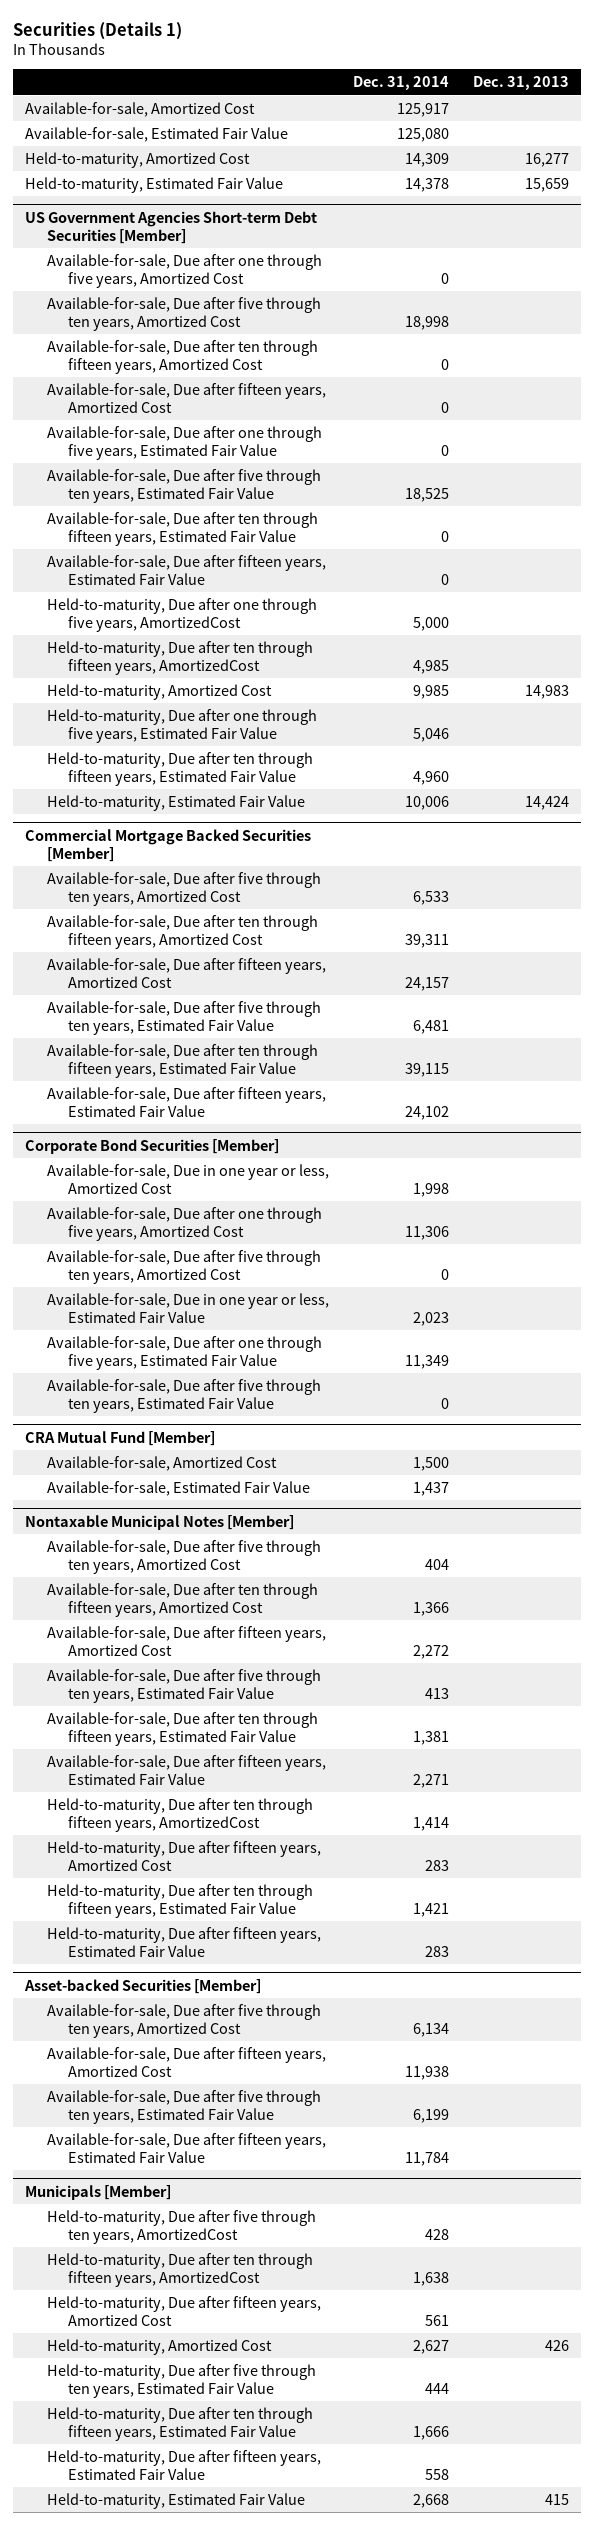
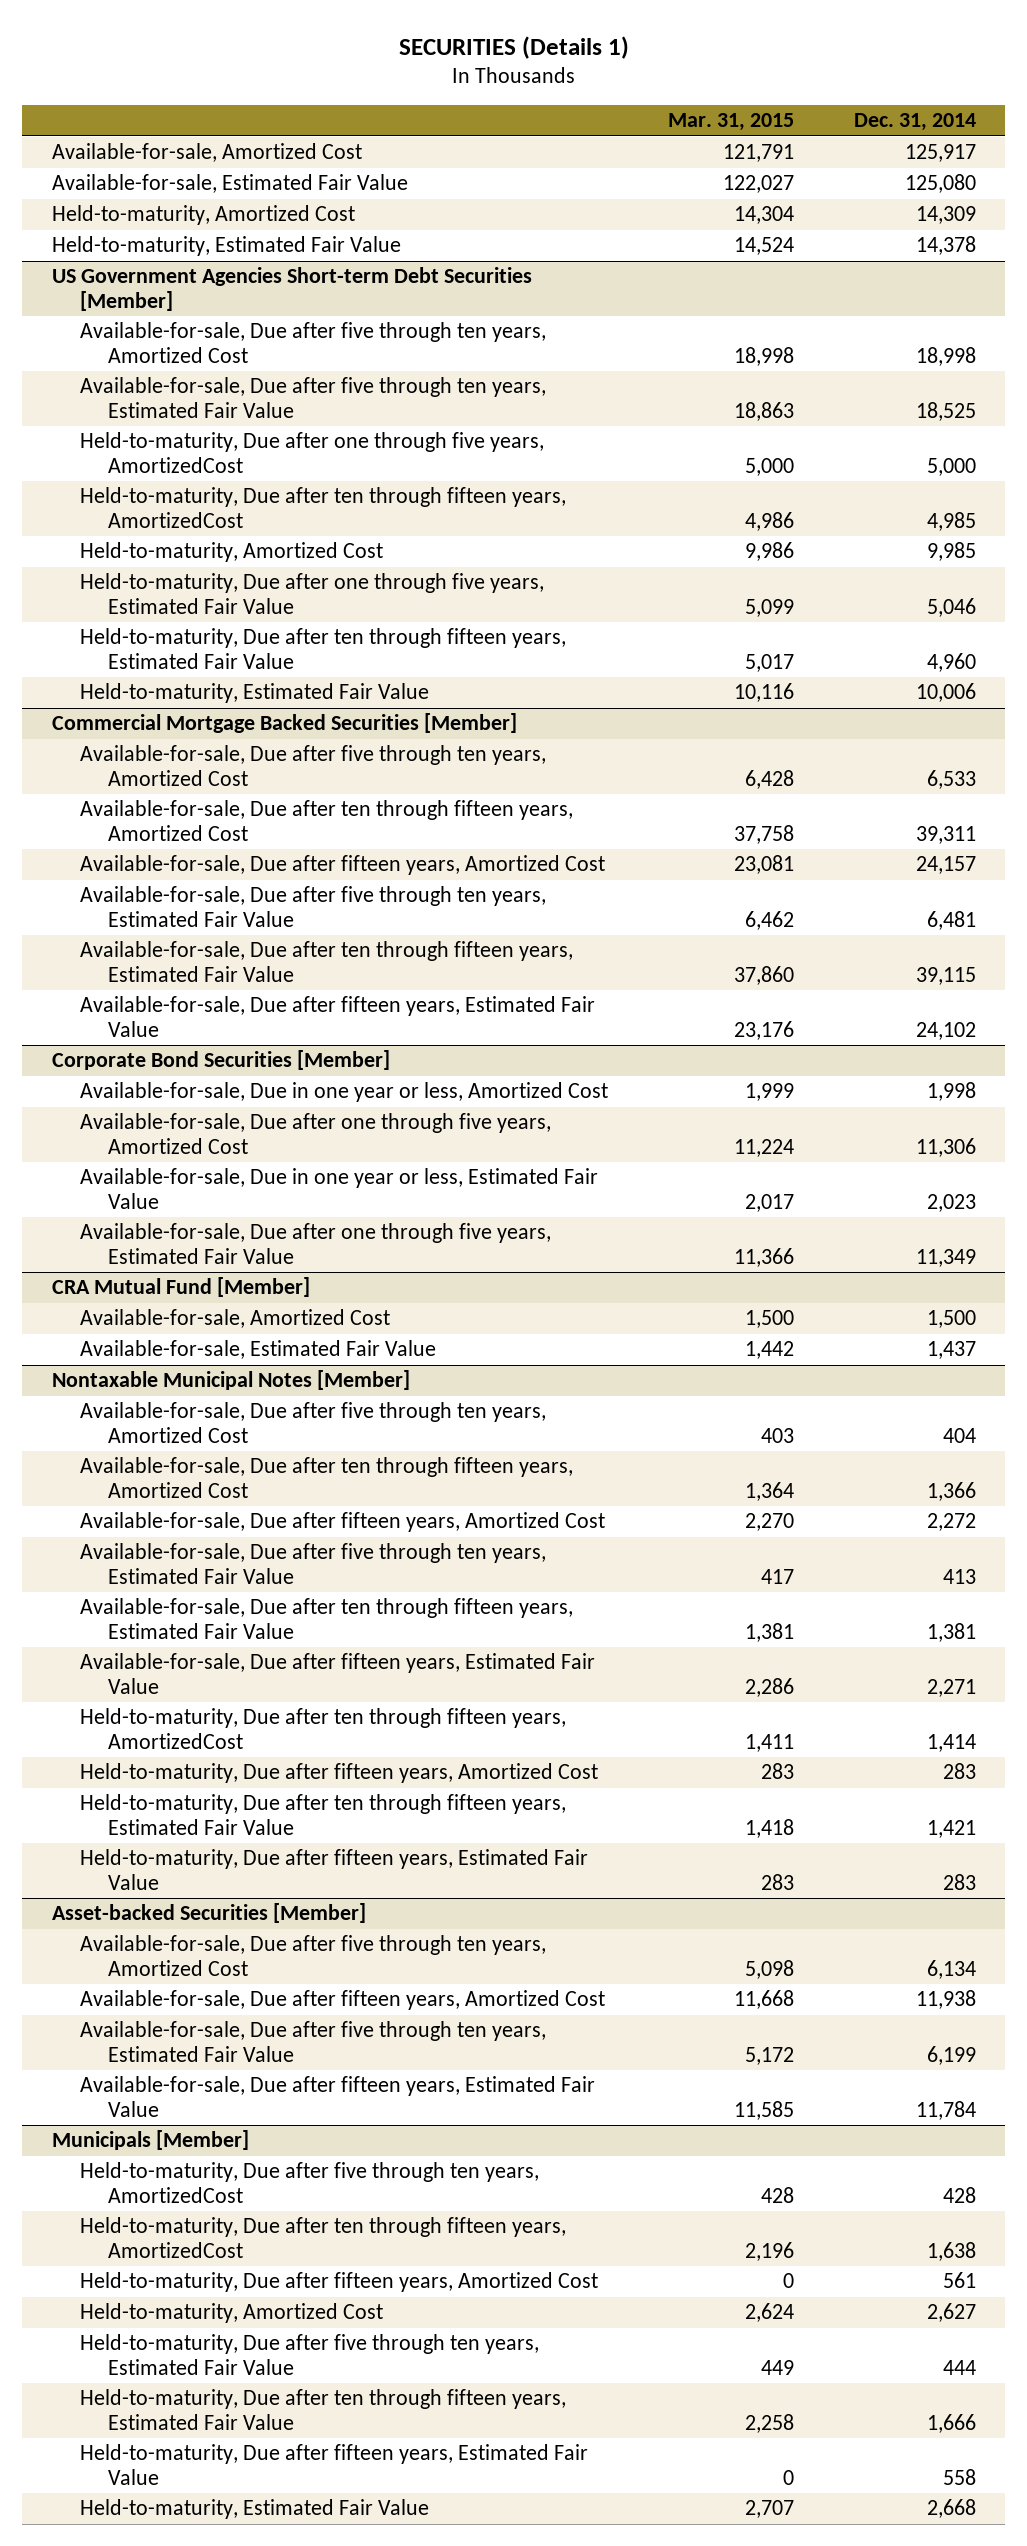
[13,21,183,40] Securities (Details 1) -> [398,35,629,59] SECURITIES (Details 1)
[472,76,569,91] Dec. 31, 2013 -> none
none -> [667,113,794,132] Mar. 31, 2015
[46,253,322,288] Available-for-sale, Due after one through five years, Amortized Cost -> none
[46,339,318,374] Available-for-sale, Due after ten through fifteen years, Amortized Cost -> none
[46,382,326,413] Available-for-sale, Due after fifteen years, Amortized Cost -> none
[46,425,322,460] Available-for-sale, Due after one through five years, Estimated Fair Value -> none
[46,511,318,546] Available-for-sale, Due after ten through fifteen years, Estimated Fair Value -> none
[46,554,326,585] Available-for-sale, Due after fifteen years, Estimated Fair Value -> none
[46,1249,321,1284] Available-for-sale, Due after five through ten years, Amortized Cost -> none
[46,1378,321,1413] Available-for-sale, Due after five through ten years, Estimated Fair Value -> none

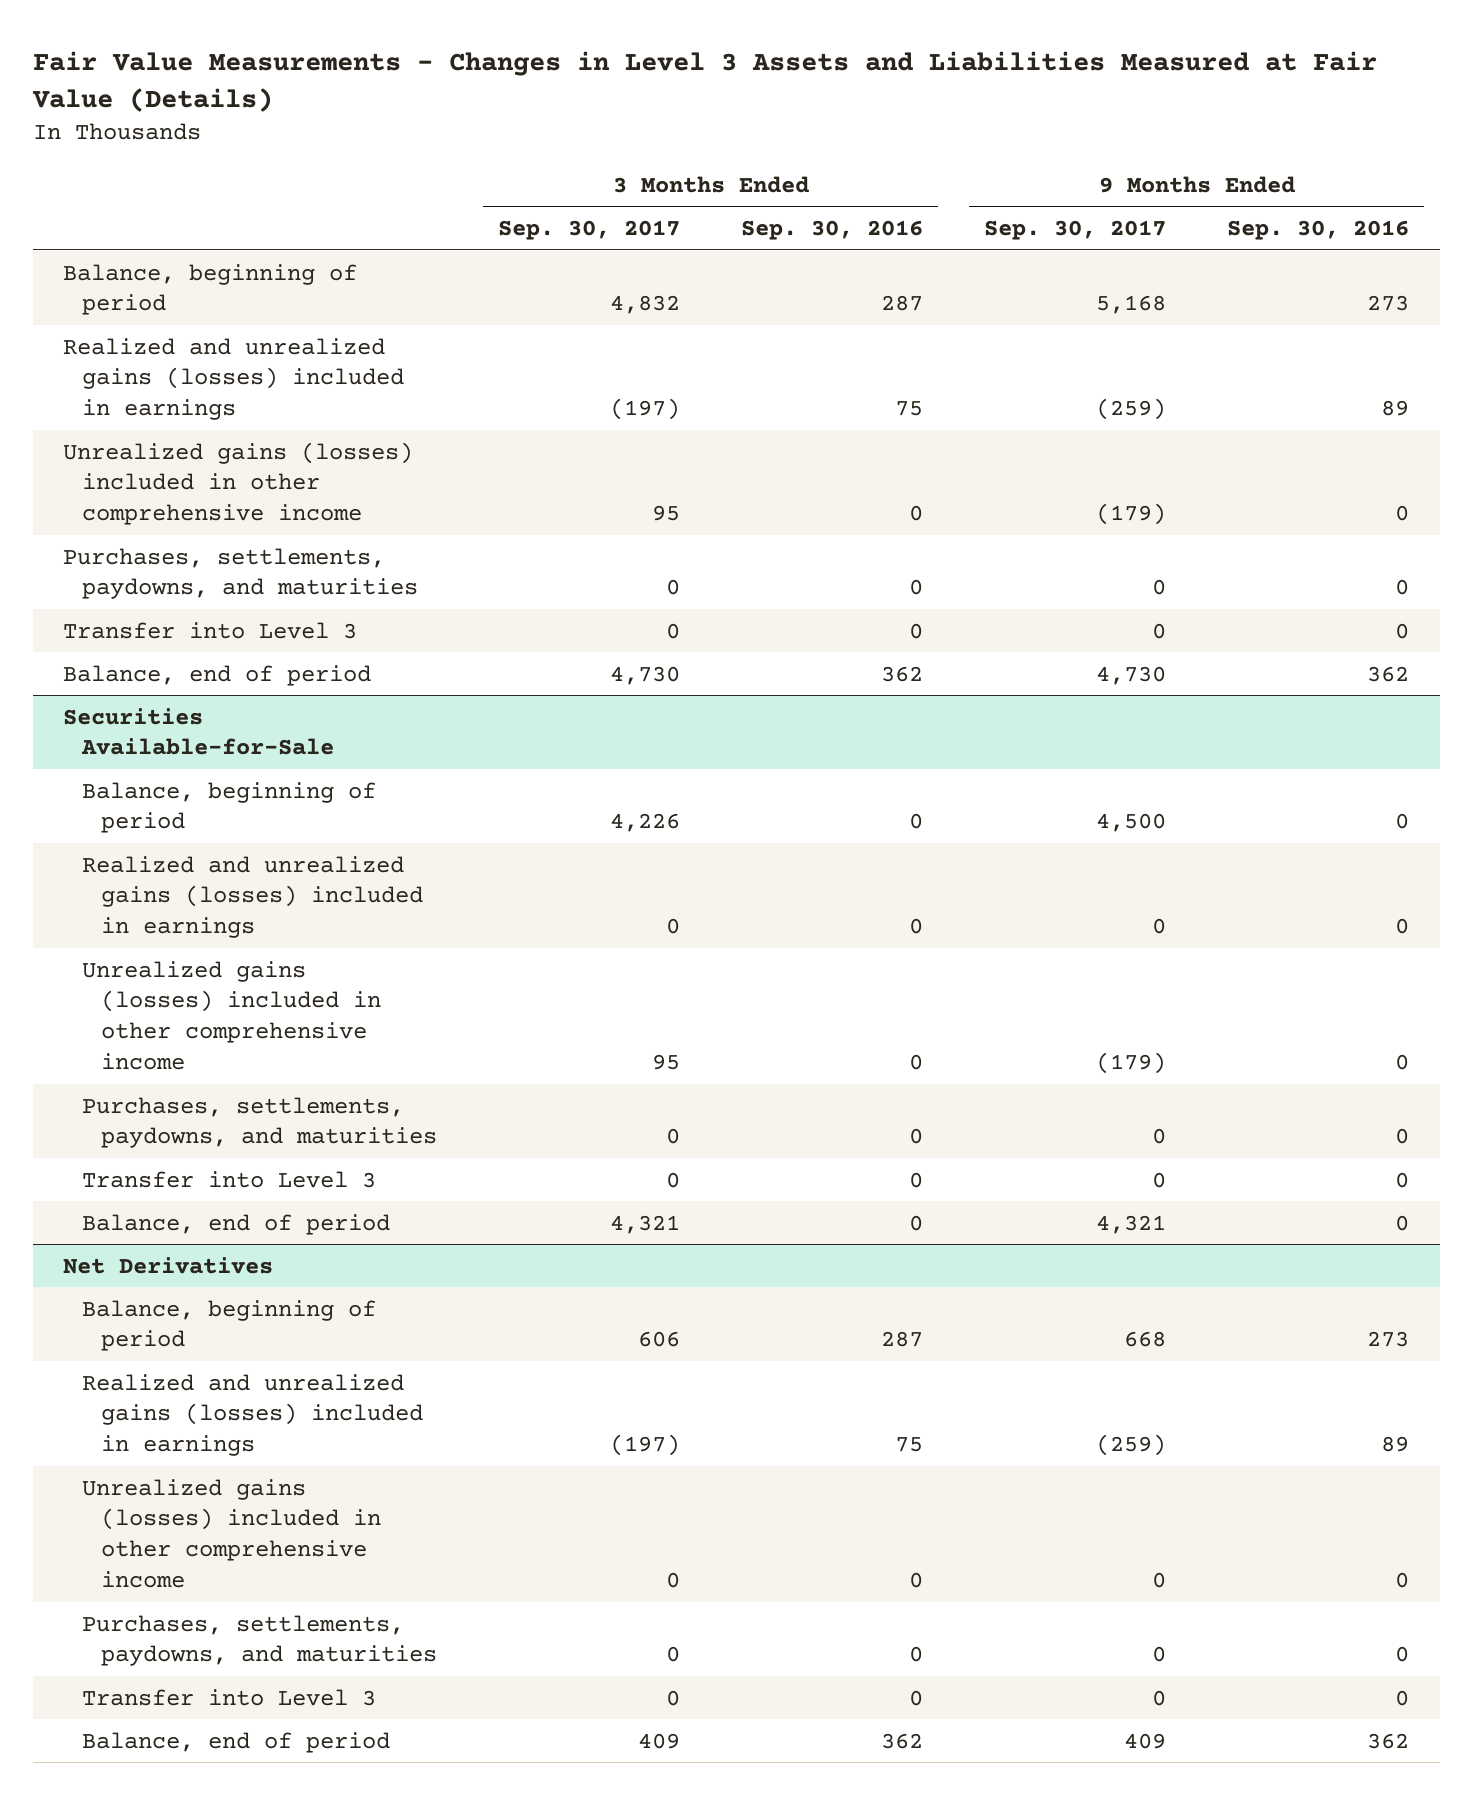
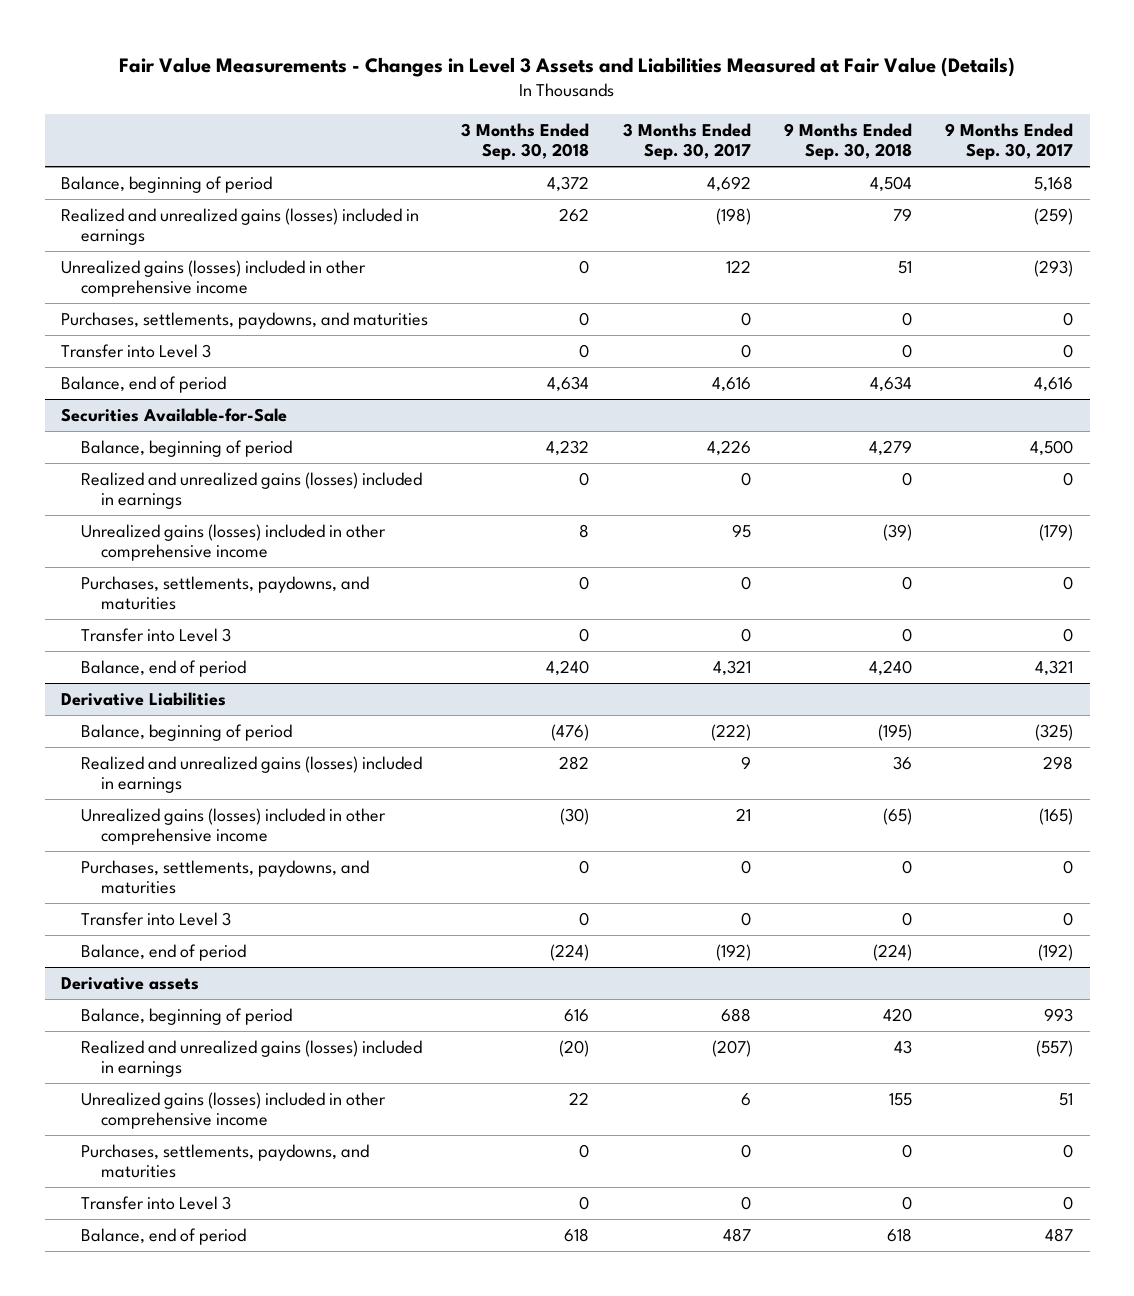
[741,219,924,240] Sep. 30, 2016 -> none
[1227,219,1410,240] Sep. 30, 2016 -> none
none -> [461,122,590,161] 3 Months Ended Sep. 30, 2018
none -> [783,122,912,161] 9 Months Ended Sep. 30, 2018
[610,295,681,315] 4,832 -> [706,175,751,192] 4,692
[610,398,681,421] (197) -> [715,207,751,225] (198)
[652,505,681,522] 95 -> [725,259,751,273] 122
[1096,503,1167,526] (179) -> [1033,259,1073,277] (293)
[610,665,681,685] 4,730 -> [711,376,751,392] 4,616
[1096,665,1167,685] 4,730 -> [1033,376,1073,392] 4,616
[63,1256,274,1274] Net Derivatives -> [61,691,227,706] Derivative Liabilities
[638,1331,681,1348] 606 -> [710,723,751,741] (222)
[1124,1331,1167,1348] 668 -> [1034,723,1073,741] (325)
[610,1434,681,1457] (197) -> [740,755,751,769] 9
[1096,1434,1167,1457] (259) -> [1042,755,1073,770] 298
[666,1571,681,1588] 0 -> [735,807,751,821] 21
[1152,1571,1167,1588] 0 -> [1038,807,1073,825] (165)
[638,1732,681,1749] 409 -> [715,943,751,961] (192)
[1124,1732,1167,1749] 409 -> [1037,943,1073,961] (192)
none -> [61,976,200,990] Derivative assets
none -> [81,1007,293,1025] Balance, beginning of period
none -> [81,1039,423,1078] Realized and unrealized gains (losses) included in earnings
none -> [81,1091,387,1130] Unrealized gains (losses) included in other comprehensive income
none -> [81,1143,370,1179] Purchases, settlements, paydowns, and maturities
none -> [81,1195,232,1210] Transfer into Level 3
none -> [81,1227,247,1245] Balance, end of period

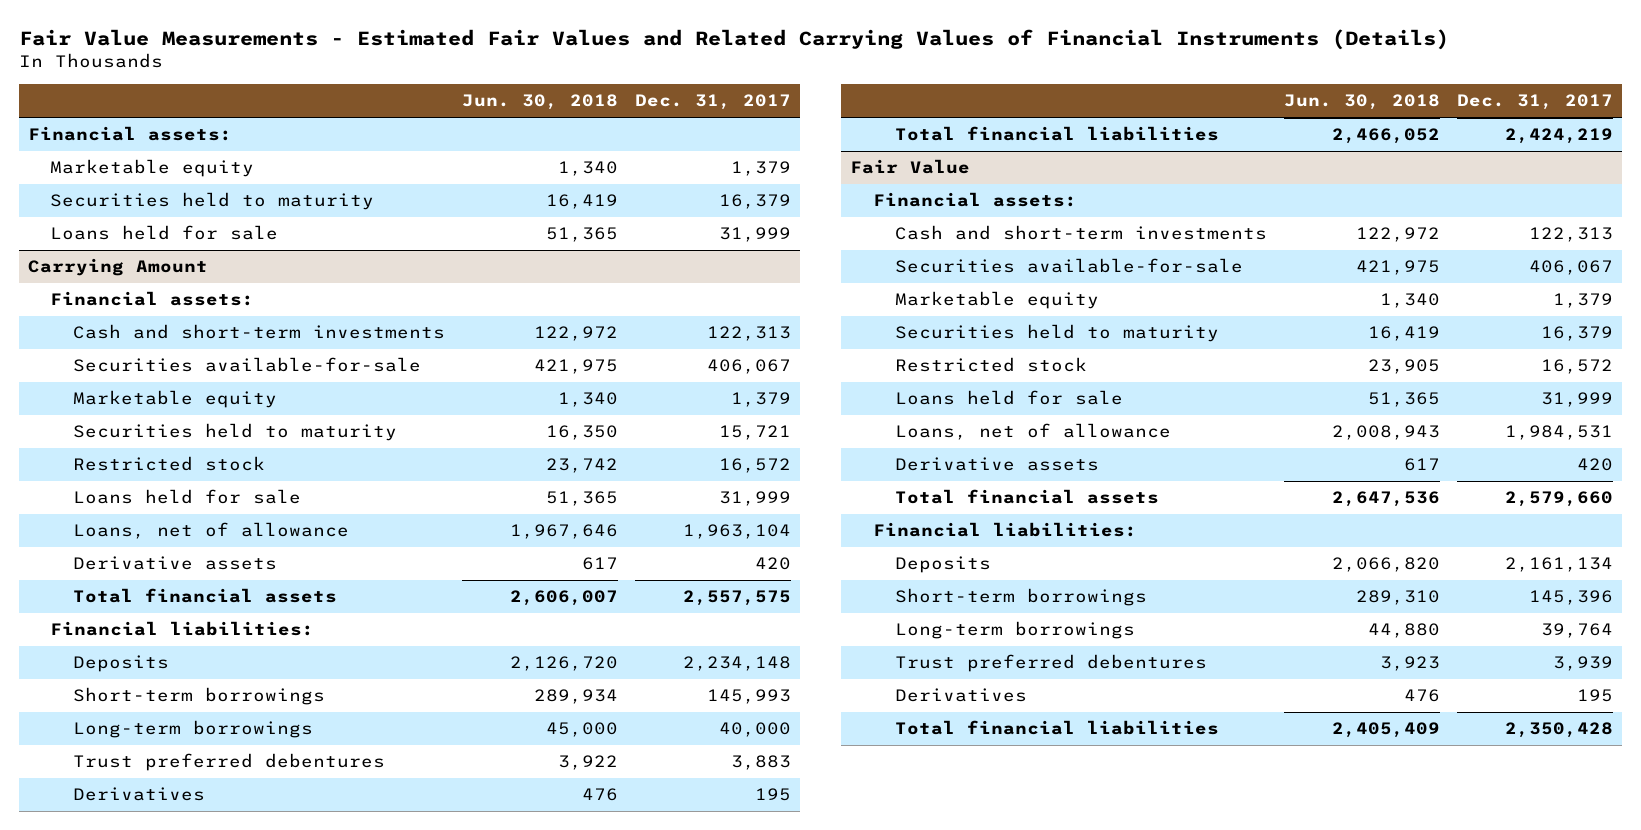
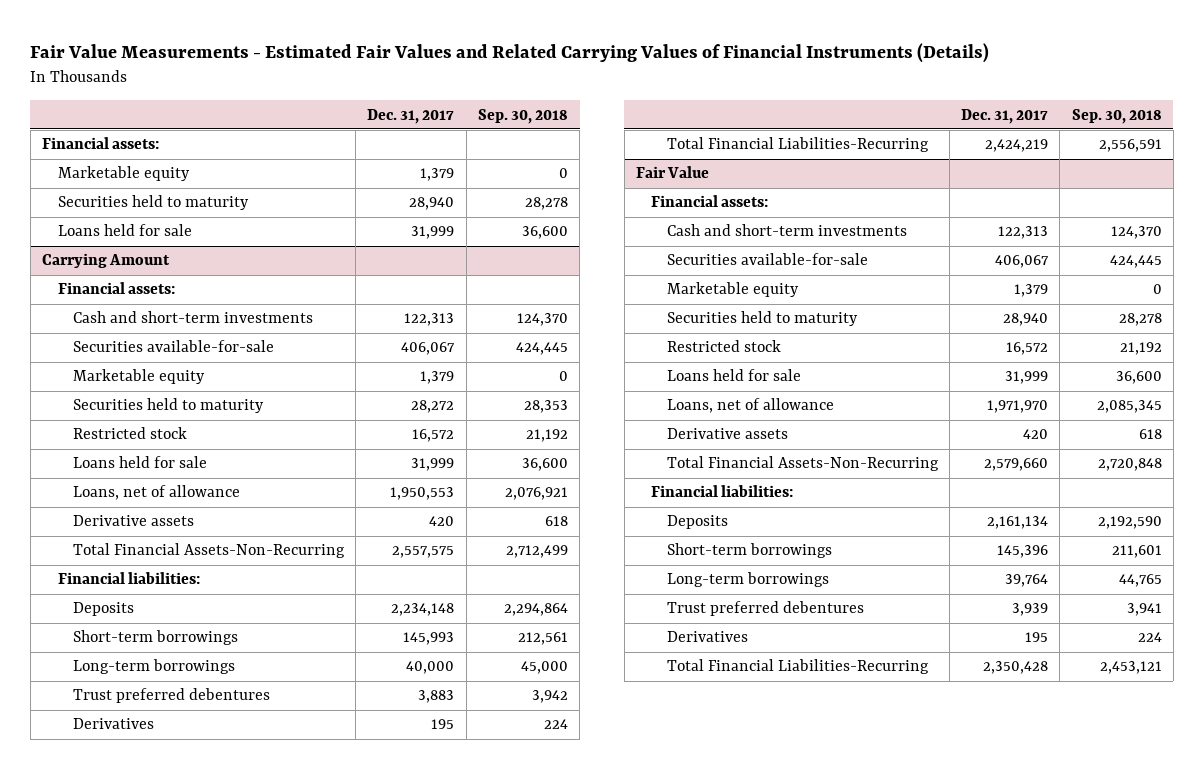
[462,94,619,111] Jun. 30, 2018 -> none
none -> [477,108,568,124] Sep. 30, 2018
[719,194,792,210] 16,379 -> [409,197,455,211] 28,940
[719,425,792,441] 15,721 -> [411,400,455,414] 28,272
[683,524,792,540] 1,963,104 -> [390,487,455,501] 1,950,553
[73,588,338,604] Total financial assets -> [72,543,345,559] Total Financial Assets-Non-Recurring
[895,126,1220,142] Total financial liabilities -> [666,137,929,153] Total Financial Liabilities-Recurring
[1541,326,1614,342] 16,379 -> [1003,313,1049,327] 28,940
[1505,425,1614,441] 1,984,531 -> [987,400,1049,414] 1,971,970
[895,489,1160,505] Total financial assets -> [666,456,939,472] Total Financial Assets-Non-Recurring
[895,720,1220,736] Total financial liabilities -> [666,659,929,675] Total Financial Liabilities-Recurring

